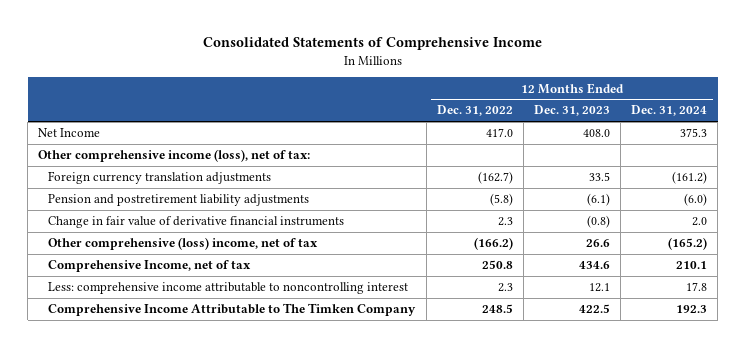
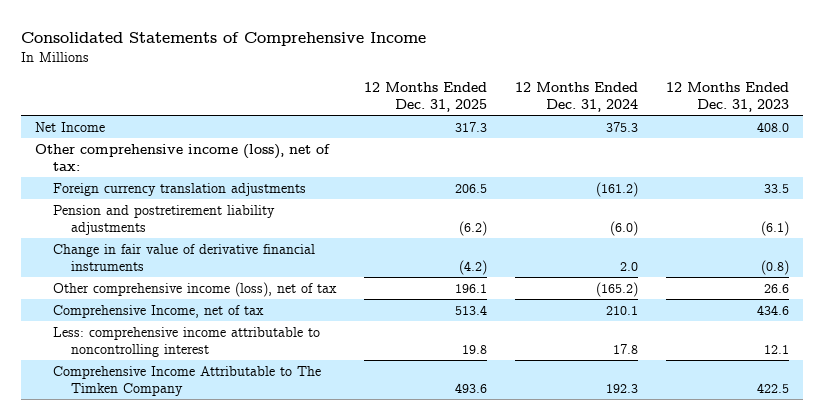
[436,105,513,117] Dec. 31, 2022 -> none
none -> [363,81,487,112] 12 Months Ended Dec. 31, 2025
[48,237,319,251] Other comprehensive (loss) income, net of tax -> [52,281,337,297] Other comprehensive income (loss), net of tax

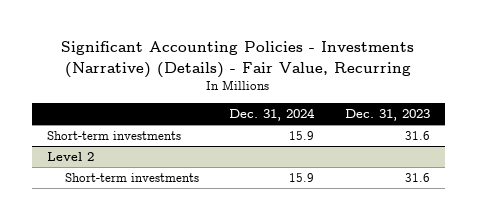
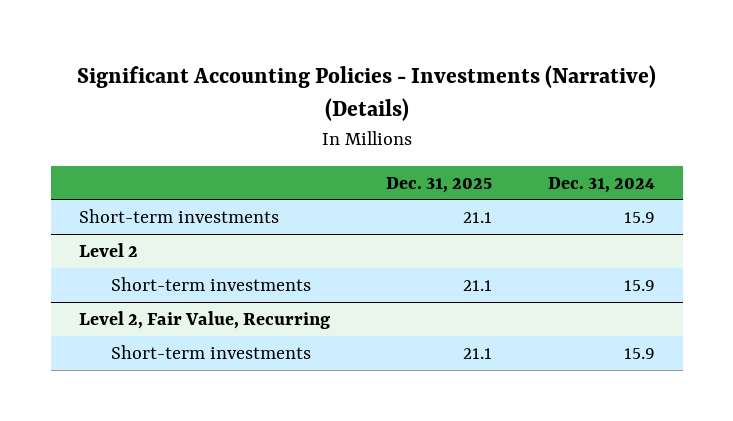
[61,41,415,78] Significant Accounting Policies - Investments (Narrative) (Details) - Fair Value, Recurring -> [76,65,656,122] Significant Accounting Policies - Investments (Narrative) (Details)
[344,109,430,122] Dec. 31, 2023 -> none
none -> [385,176,492,193] Dec. 31, 2025
none -> [78,310,330,329] Level 2, Fair Value, Recurring
none -> [111,344,312,359] Short-term investments

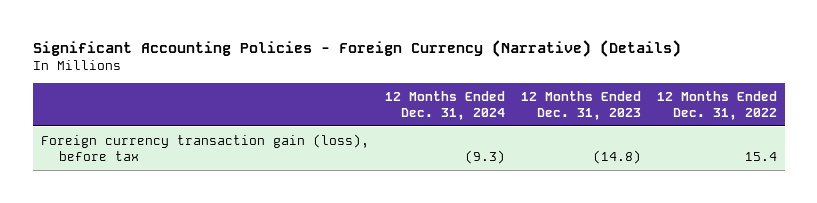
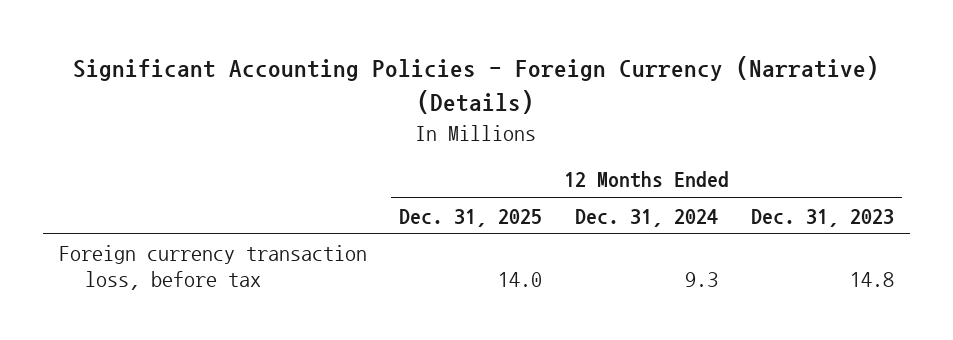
[656,90,777,121] 12 Months Ended Dec. 31, 2022 -> none
none -> [399,208,543,227] Dec. 31, 2025
[40,133,369,162] Foreign currency transaction gain (loss), before tax -> [58,245,367,291] Foreign currency transaction loss, before tax
[464,150,505,165] (9.3) -> [685,272,719,288] 9.3
[592,150,641,165] (14.8) -> [849,272,894,288] 14.8

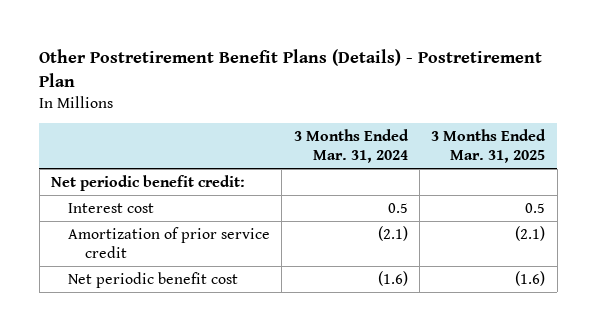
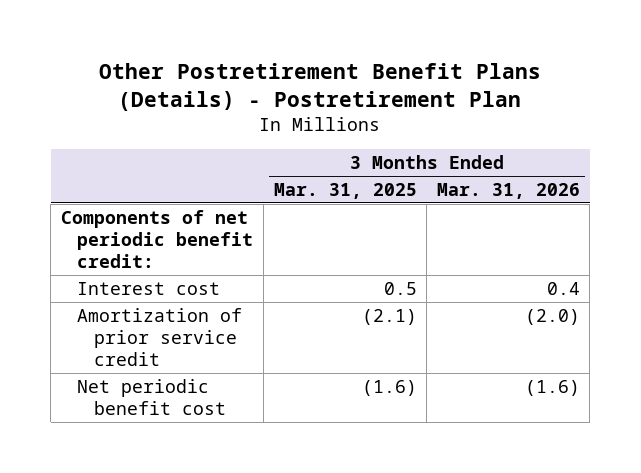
[293,128,409,164] 3 Months Ended Mar. 31, 2024 -> none
none -> [436,182,580,199] Mar. 31, 2026
[51,174,246,191] Net periodic benefit credit: -> [60,209,254,269] Components of net periodic benefit credit:

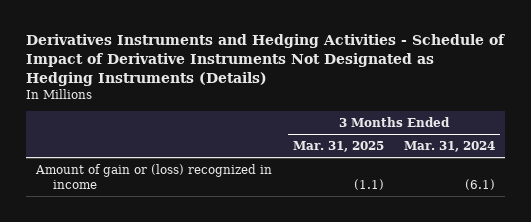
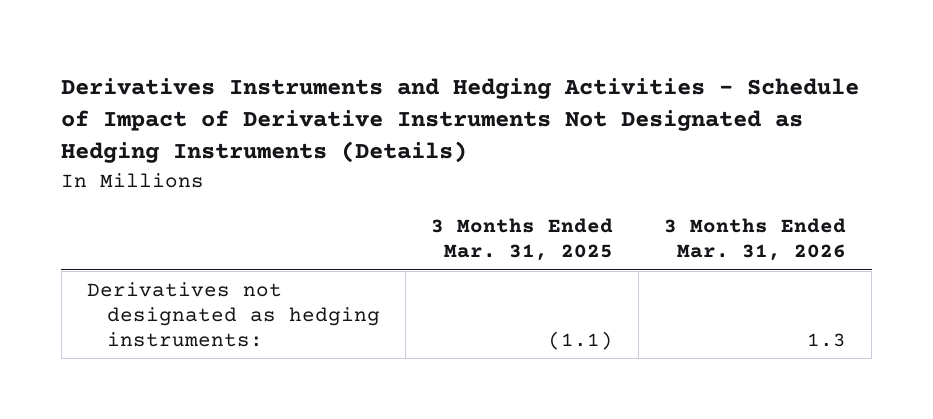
[404,141,496,153] Mar. 31, 2024 -> none
none -> [664,218,847,262] 3 Months Ended Mar. 31, 2026
[35,163,273,189] Amount of gain or (loss) recognized in income -> [86,281,381,347] Derivatives not designated as hedging instruments:

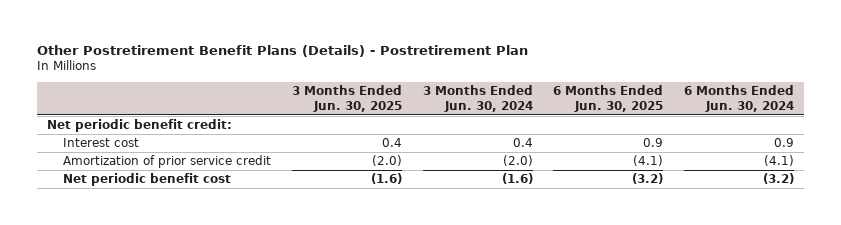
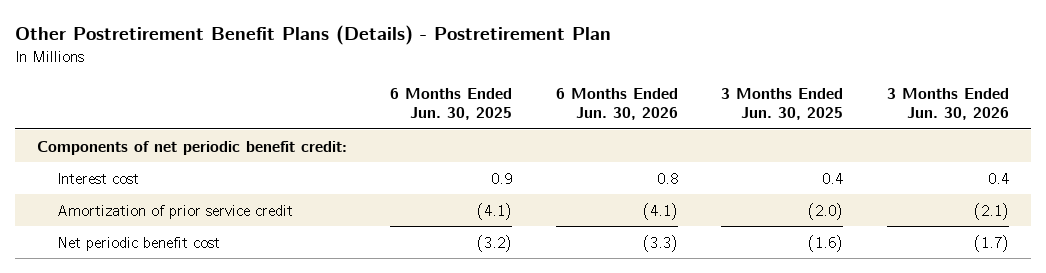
[422,84,533,112] 3 Months Ended Jun. 30, 2024 -> none
[683,84,794,112] 6 Months Ended Jun. 30, 2024 -> none
none -> [555,88,678,121] 6 Months Ended Jun. 30, 2026
none -> [886,88,1009,121] 3 Months Ended Jun. 30, 2026
[47,119,233,133] Net periodic benefit credit: -> [36,140,347,155] Components of net periodic benefit credit:

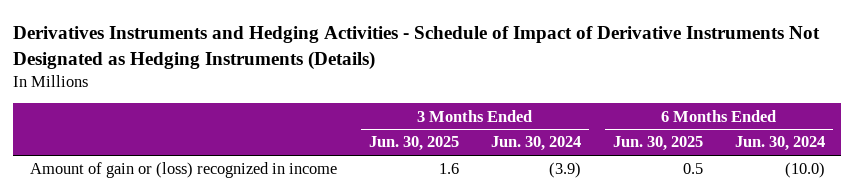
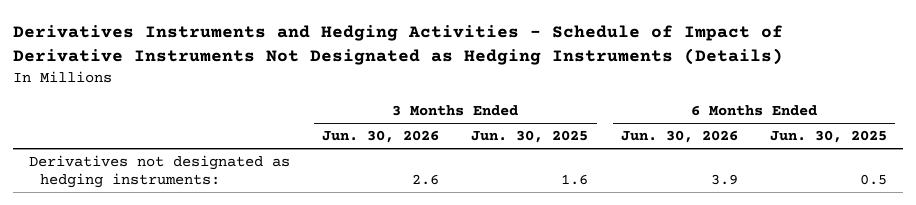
[490,136,581,152] Jun. 30, 2024 -> none
[734,136,825,152] Jun. 30, 2024 -> none
none -> [322,130,440,144] Jun. 30, 2026
none -> [620,130,738,144] Jun. 30, 2026
[29,162,337,179] Amount of gain or (loss) recognized in income -> [28,155,290,189] Derivatives not designated as hedging instruments:

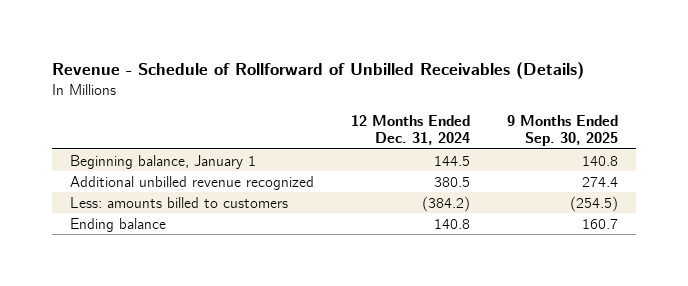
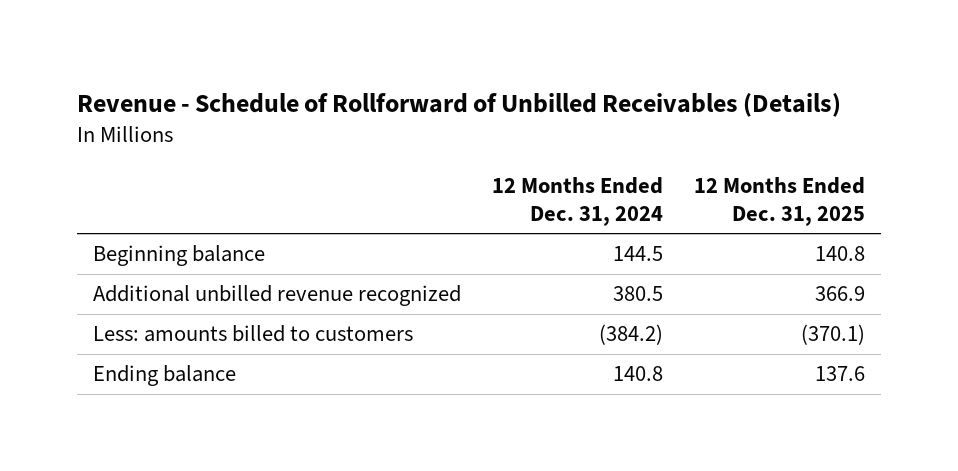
[506,114,618,147] 9 Months Ended Sep. 30, 2025 -> none
none -> [694,176,866,226] 12 Months Ended Dec. 31, 2025
[70,154,257,169] Beginning balance, January 1 -> [92,245,265,267] Beginning balance

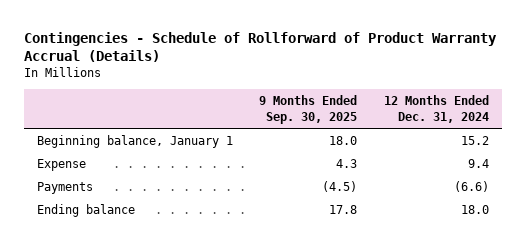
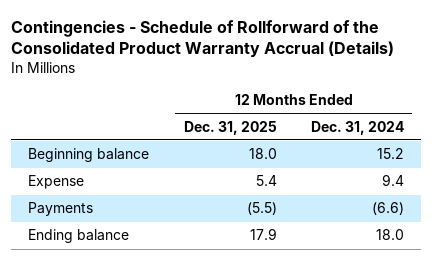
[24,31,498,63] Contingencies - Schedule of Rollforward of Product Warranty Accrual (Details) -> [11,19,395,57] Contingencies - Schedule of Rollforward of the Consolidated Product Warranty Accrual (Details)
[259,95,358,124] 9 Months Ended Sep. 30, 2025 -> none
none -> [183,120,277,135] Dec. 31, 2025
[37,134,234,148] Beginning balance, January 1 -> [28,148,150,163] Beginning balance

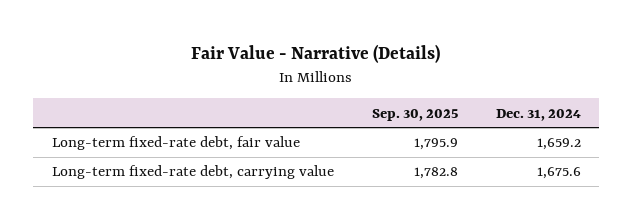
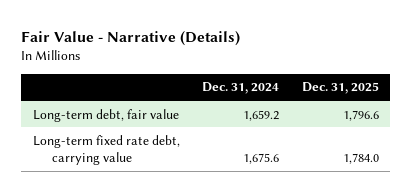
[371,108,458,121] Sep. 30, 2025 -> none
none -> [301,82,379,95] Dec. 31, 2025
[51,136,300,151] Long-term fixed-rate debt, fair value -> [32,108,179,122] Long-term debt, fair value
[51,165,334,180] Long-term fixed-rate debt, carrying value -> [32,134,180,165] Long-term fixed rate debt, carrying value

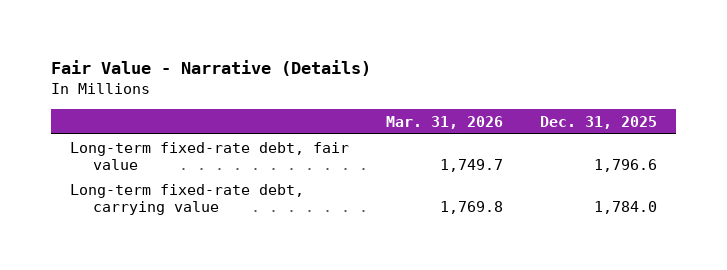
[202,82,280,95] Dec. 31, 2024 -> none
none -> [386,115,504,129] Mar. 31, 2026
[32,108,179,122] Long-term debt, fair value -> [70,141,350,170] Long-term fixed-rate debt, fair value
[32,134,180,165] Long-term fixed rate debt, carrying value -> [70,183,305,215] Long-term fixed-rate debt, carrying value

